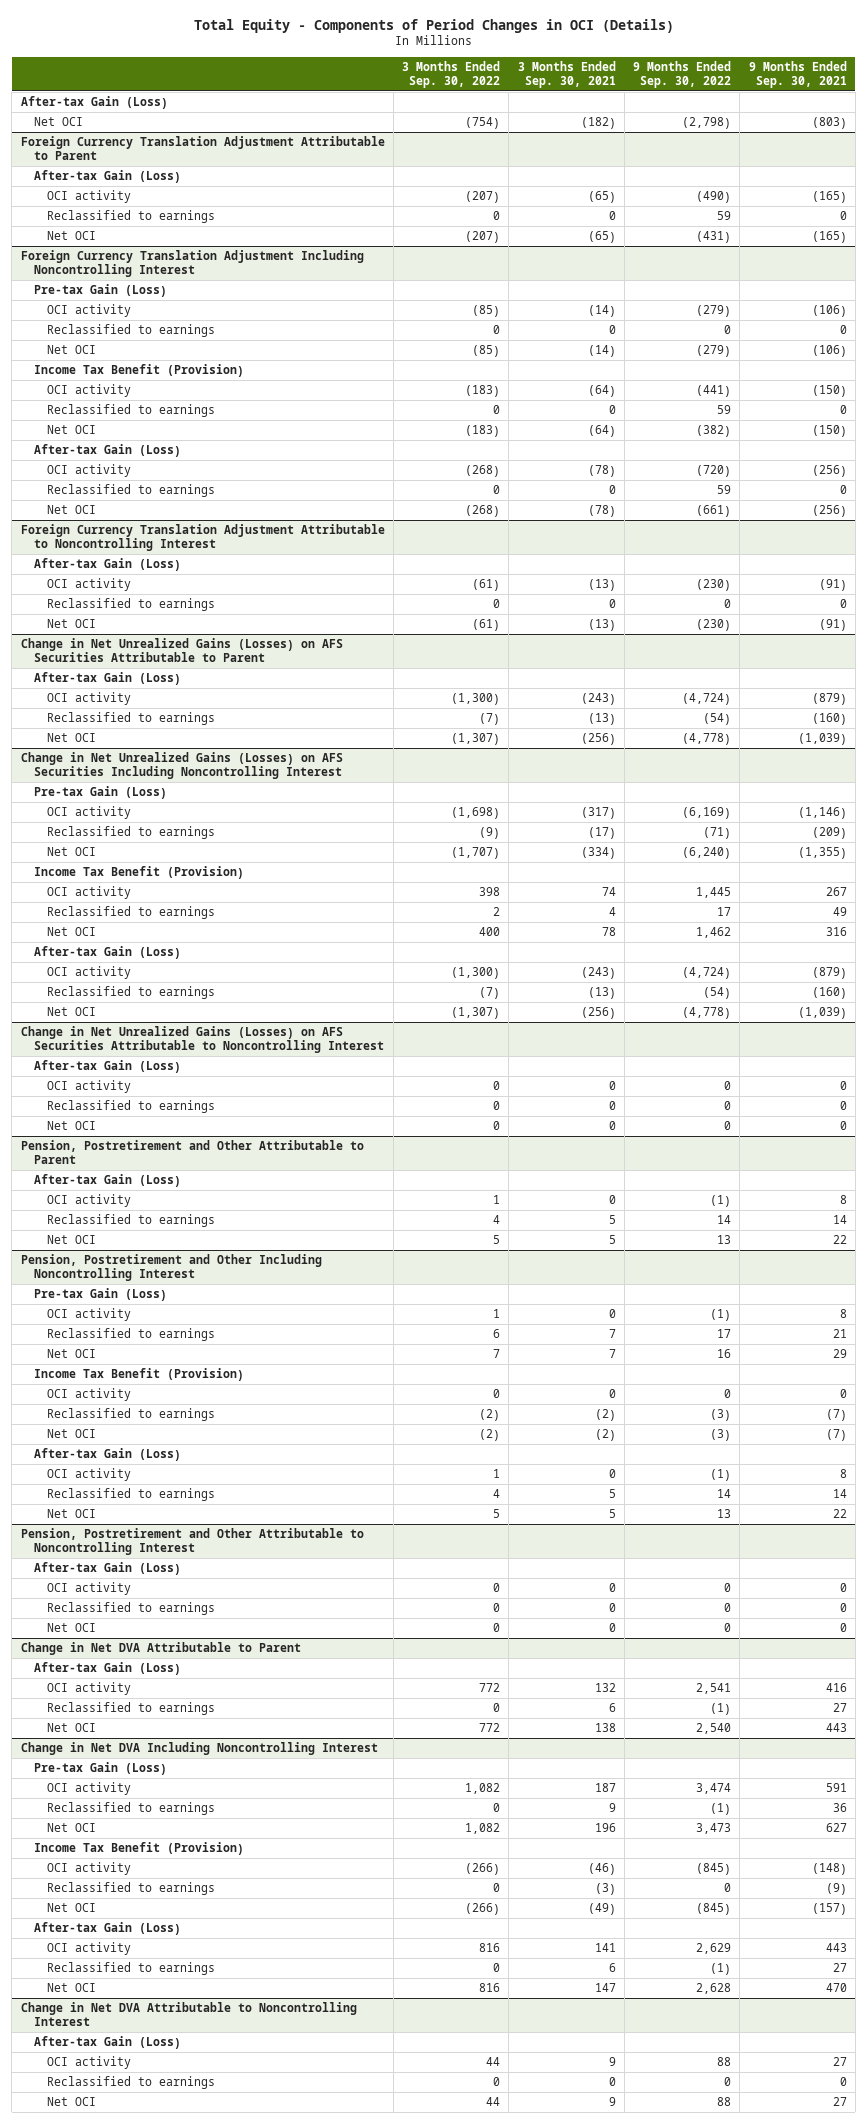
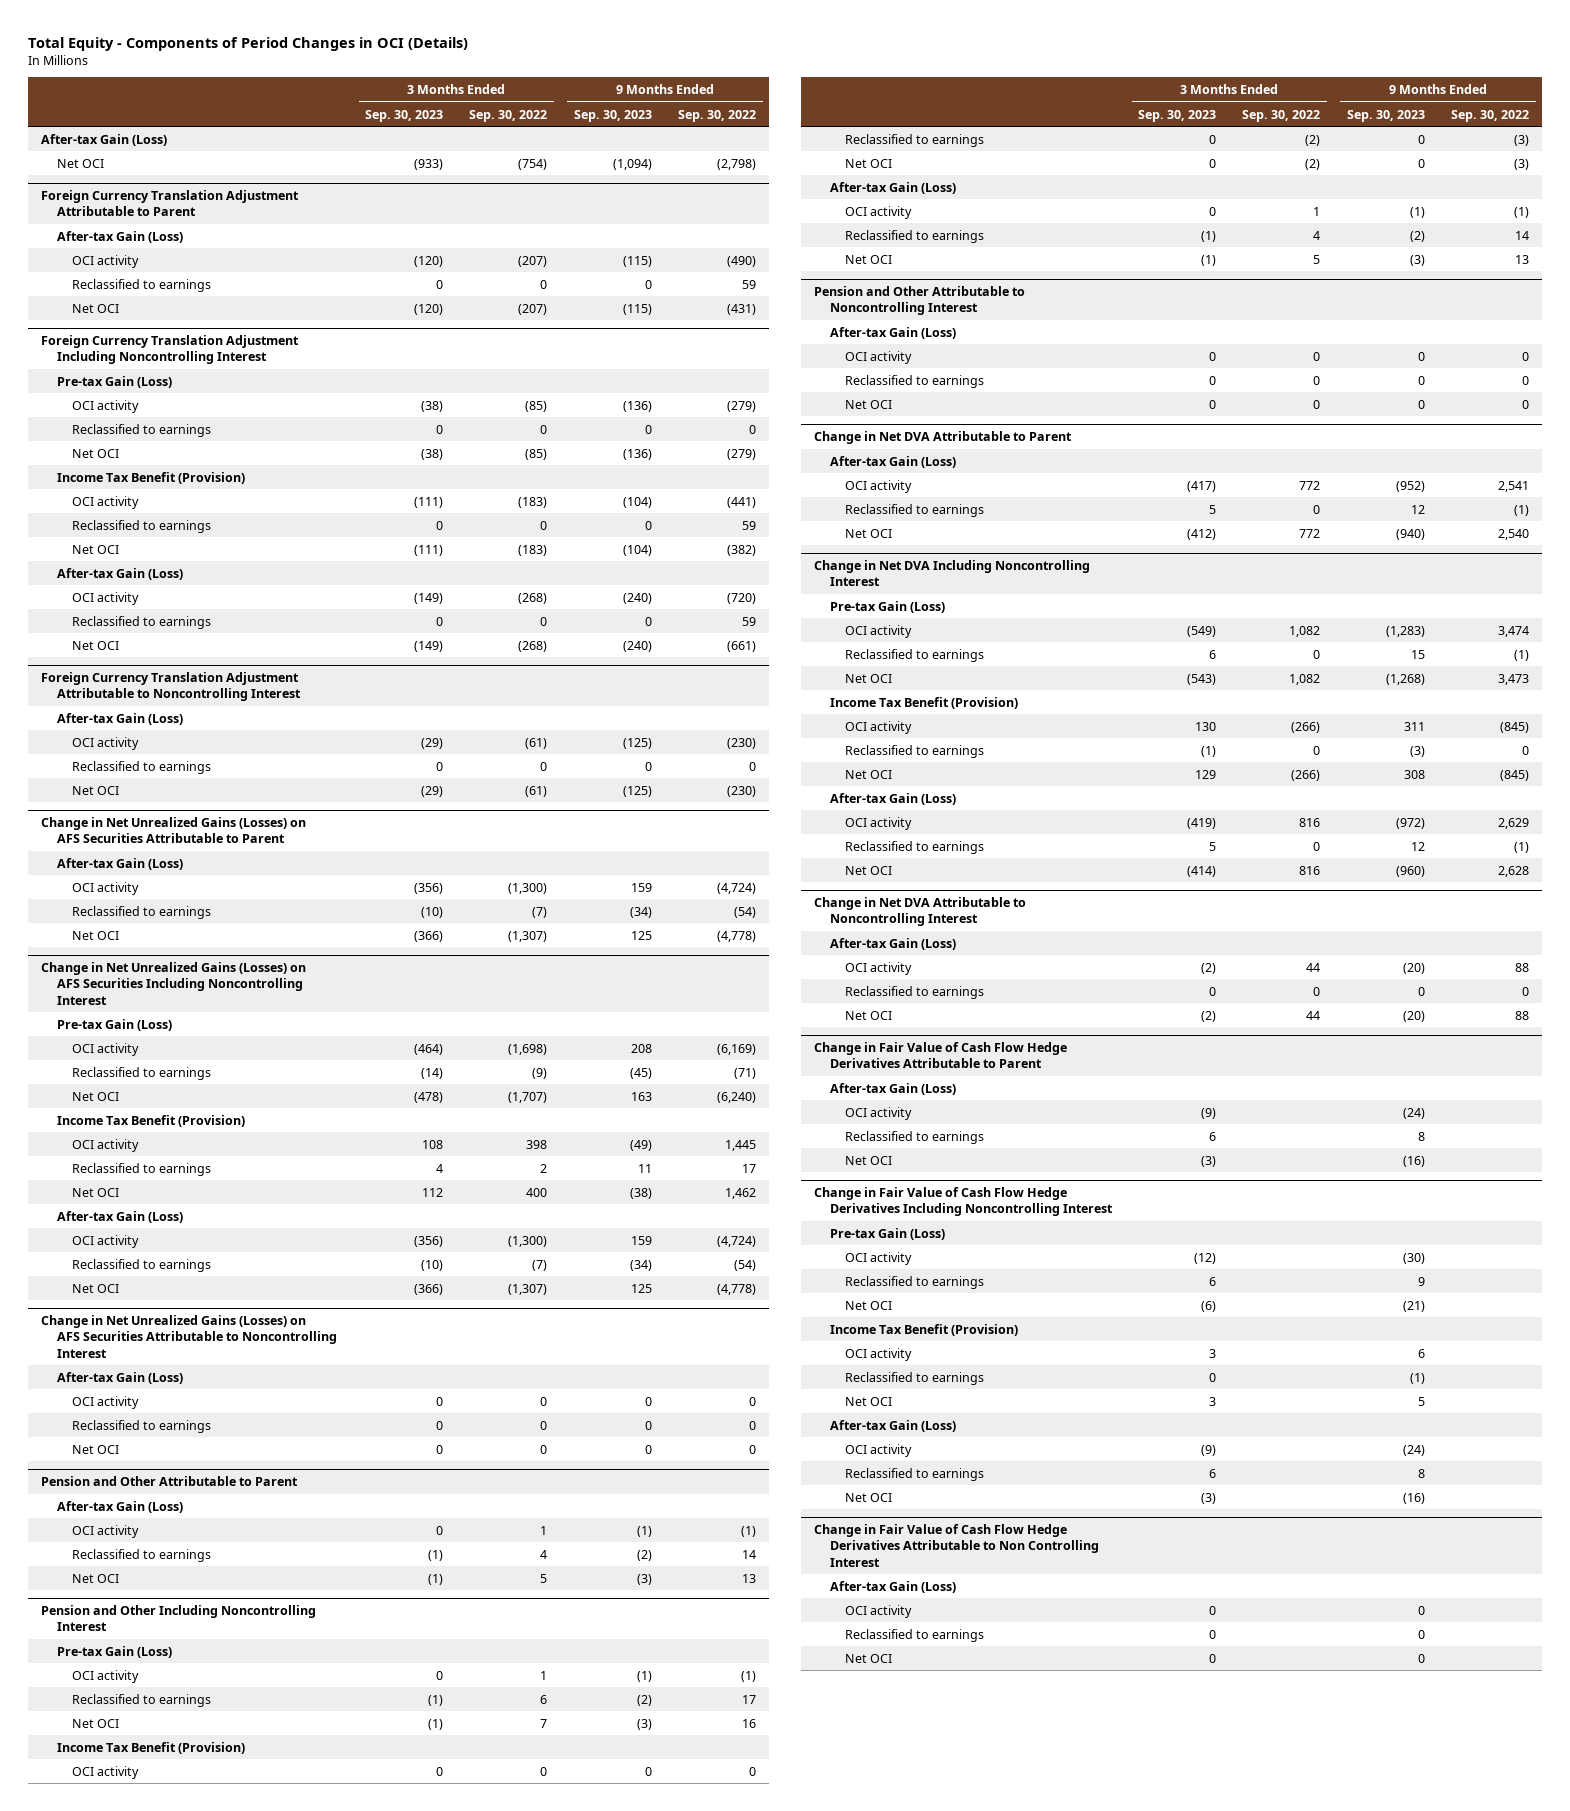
[517,60,616,89] 3 Months Ended Sep. 30, 2021 -> none
[748,60,847,89] 9 Months Ended Sep. 30, 2021 -> none
none -> [365,109,444,122] Sep. 30, 2023
none -> [573,109,652,122] Sep. 30, 2023
[20,1139,364,1165] Pension, Postretirement and Other Attributable to Parent -> [41,1475,299,1486] Pension and Other Attributable to Parent
[20,1253,322,1282] Pension, Postretirement and Other Including Noncontrolling Interest -> [41,1604,317,1632] Pension and Other Including Noncontrolling Interest
[20,1527,364,1556] Pension, Postretirement and Other Attributable to Noncontrolling Interest -> [814,285,1026,316] Pension and Other Attributable to Noncontrolling Interest
none -> [814,1041,1068,1069] Change in Fair Value of Cash Flow Hedge Derivatives Attributable to Parent
none -> [829,1082,956,1095] After-tax Gain (Loss)
none -> [845,1106,913,1120] OCI activity
none -> [845,1130,985,1144] Reclassified to earnings
none -> [845,1155,893,1165] Net OCI
none -> [814,1186,1113,1217] Change in Fair Value of Cash Flow Hedge Derivatives Including Noncontrolling Interest
none -> [829,1227,945,1240] Pre-tax Gain (Loss)
none -> [845,1251,913,1265] OCI activity
none -> [845,1275,985,1289] Reclassified to earnings
none -> [845,1300,893,1310] Net OCI
none -> [829,1323,1018,1336] Income Tax Benefit (Provision)
none -> [845,1347,913,1361] OCI activity
none -> [845,1371,985,1385] Reclassified to earnings
none -> [845,1396,893,1406] Net OCI
none -> [829,1419,956,1432] After-tax Gain (Loss)
none -> [845,1443,913,1457] OCI activity
none -> [845,1467,985,1481] Reclassified to earnings
none -> [845,1492,893,1502] Net OCI
none -> [814,1523,1099,1567] Change in Fair Value of Cash Flow Hedge Derivatives Attributable to Non Controlling Interest
none -> [829,1580,956,1593] After-tax Gain (Loss)
none -> [845,1604,913,1618] OCI activity
none -> [845,1628,985,1642] Reclassified to earnings
none -> [845,1653,893,1663] Net OCI

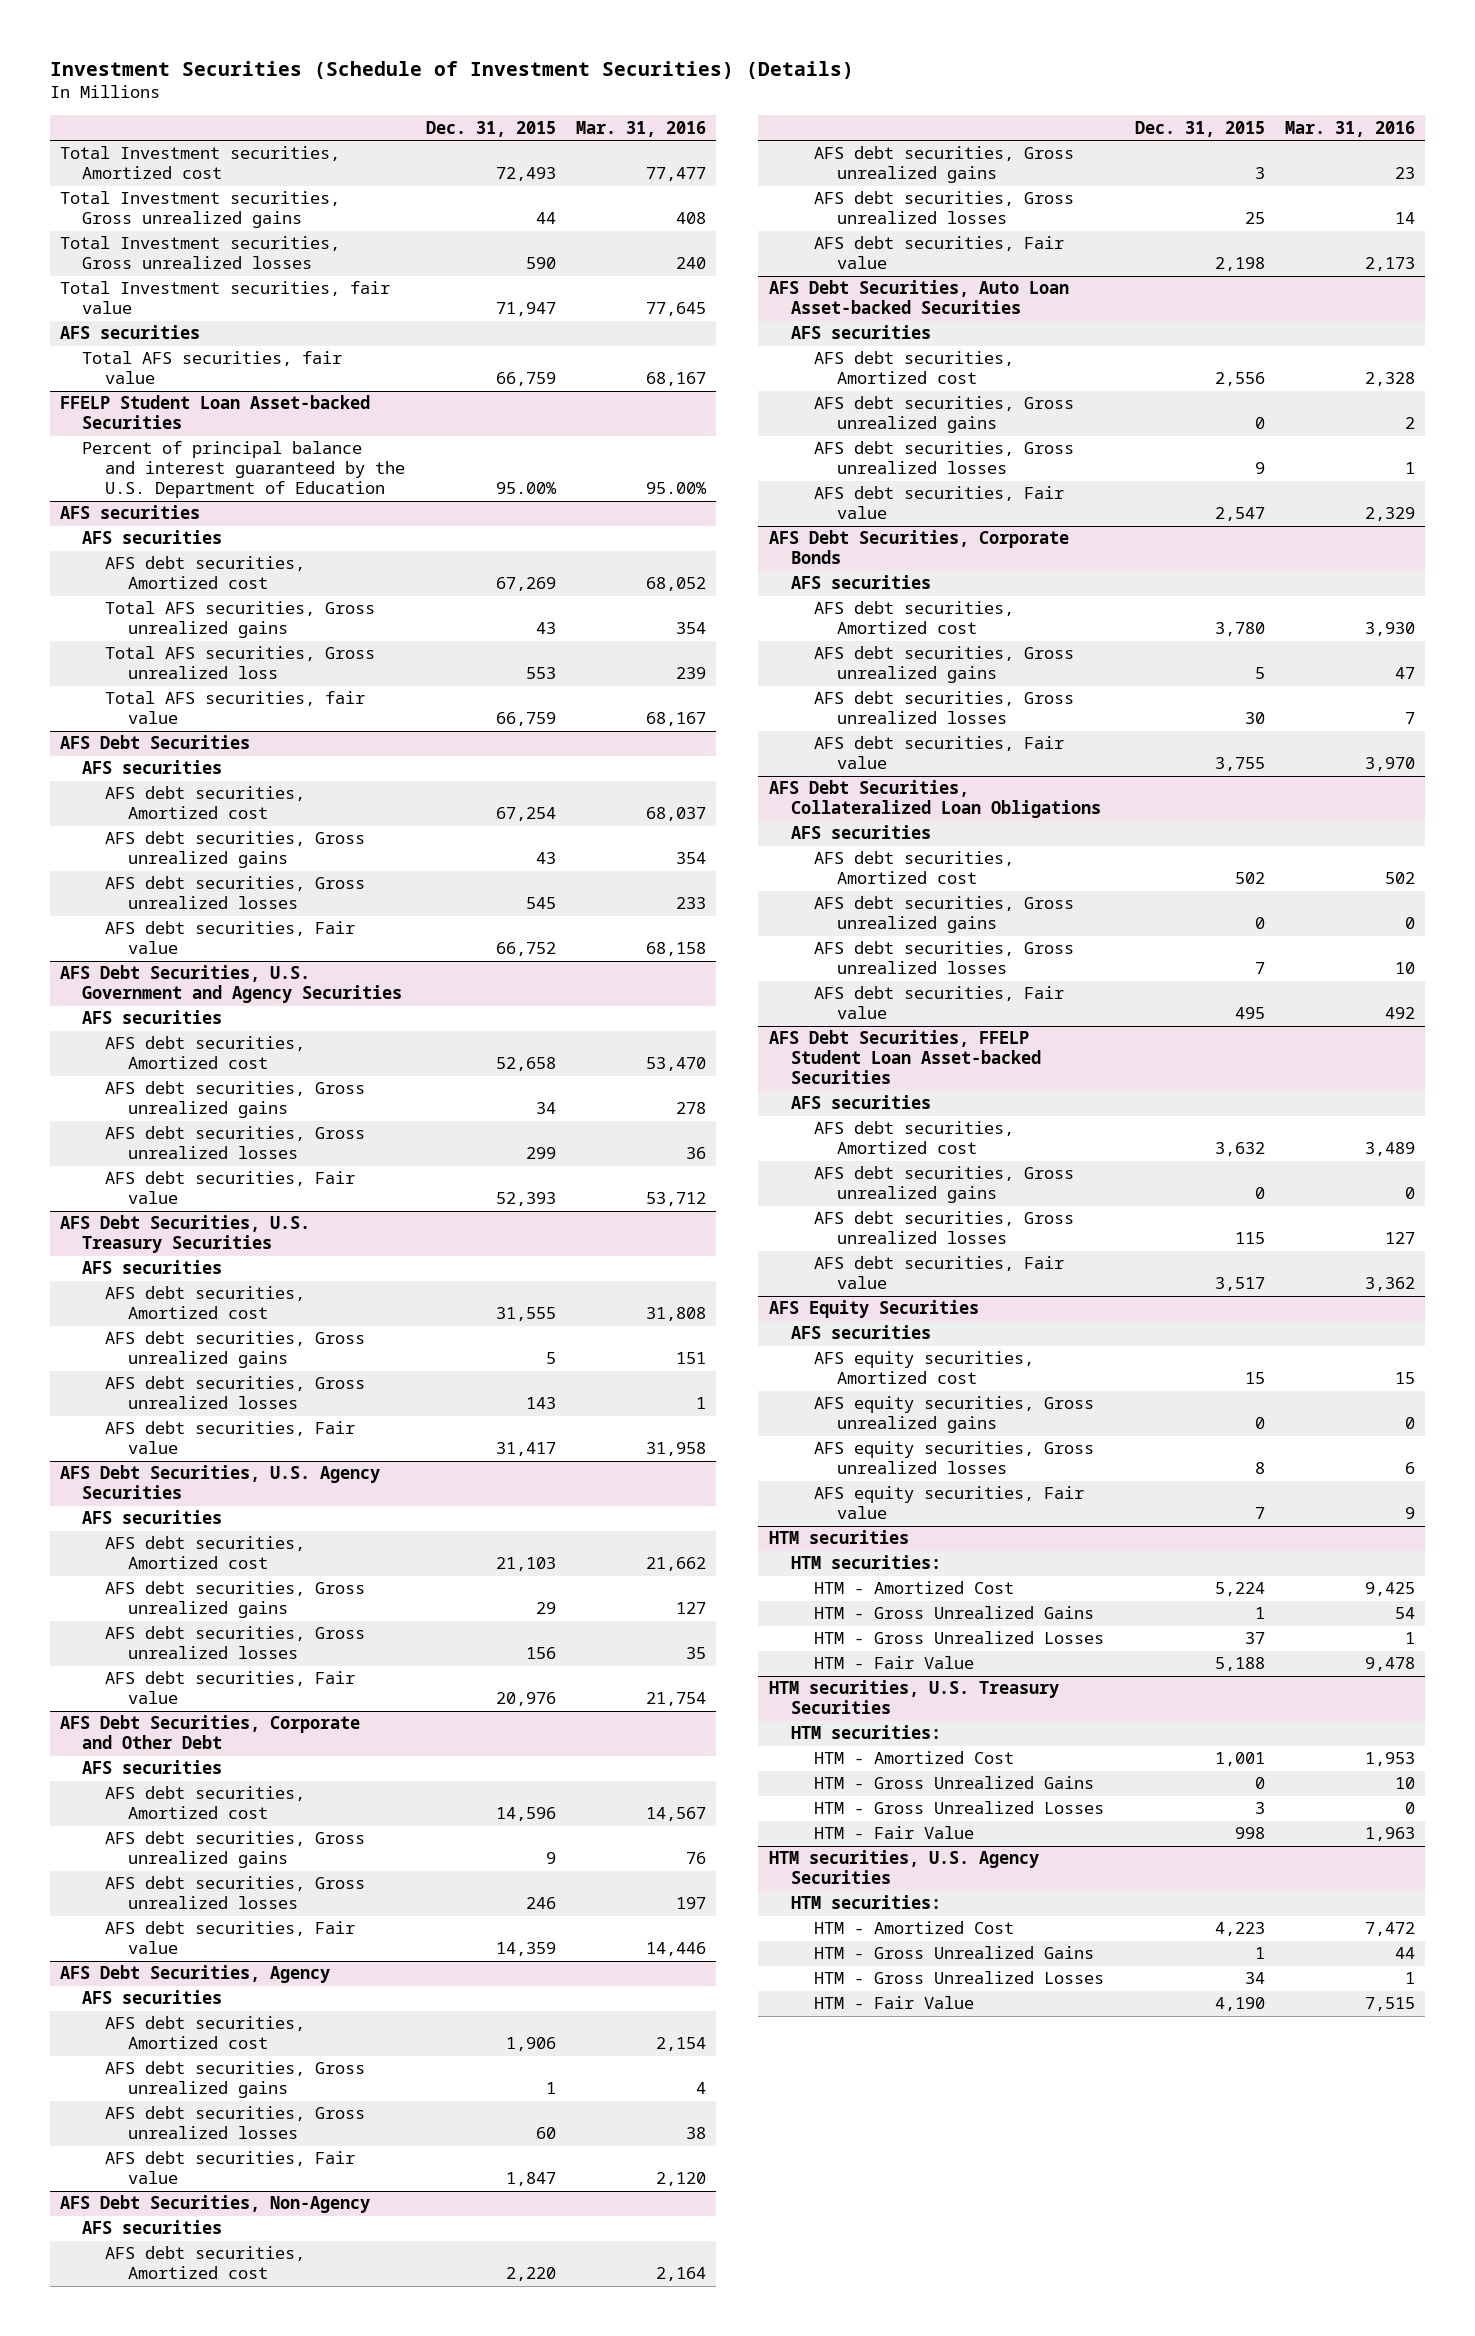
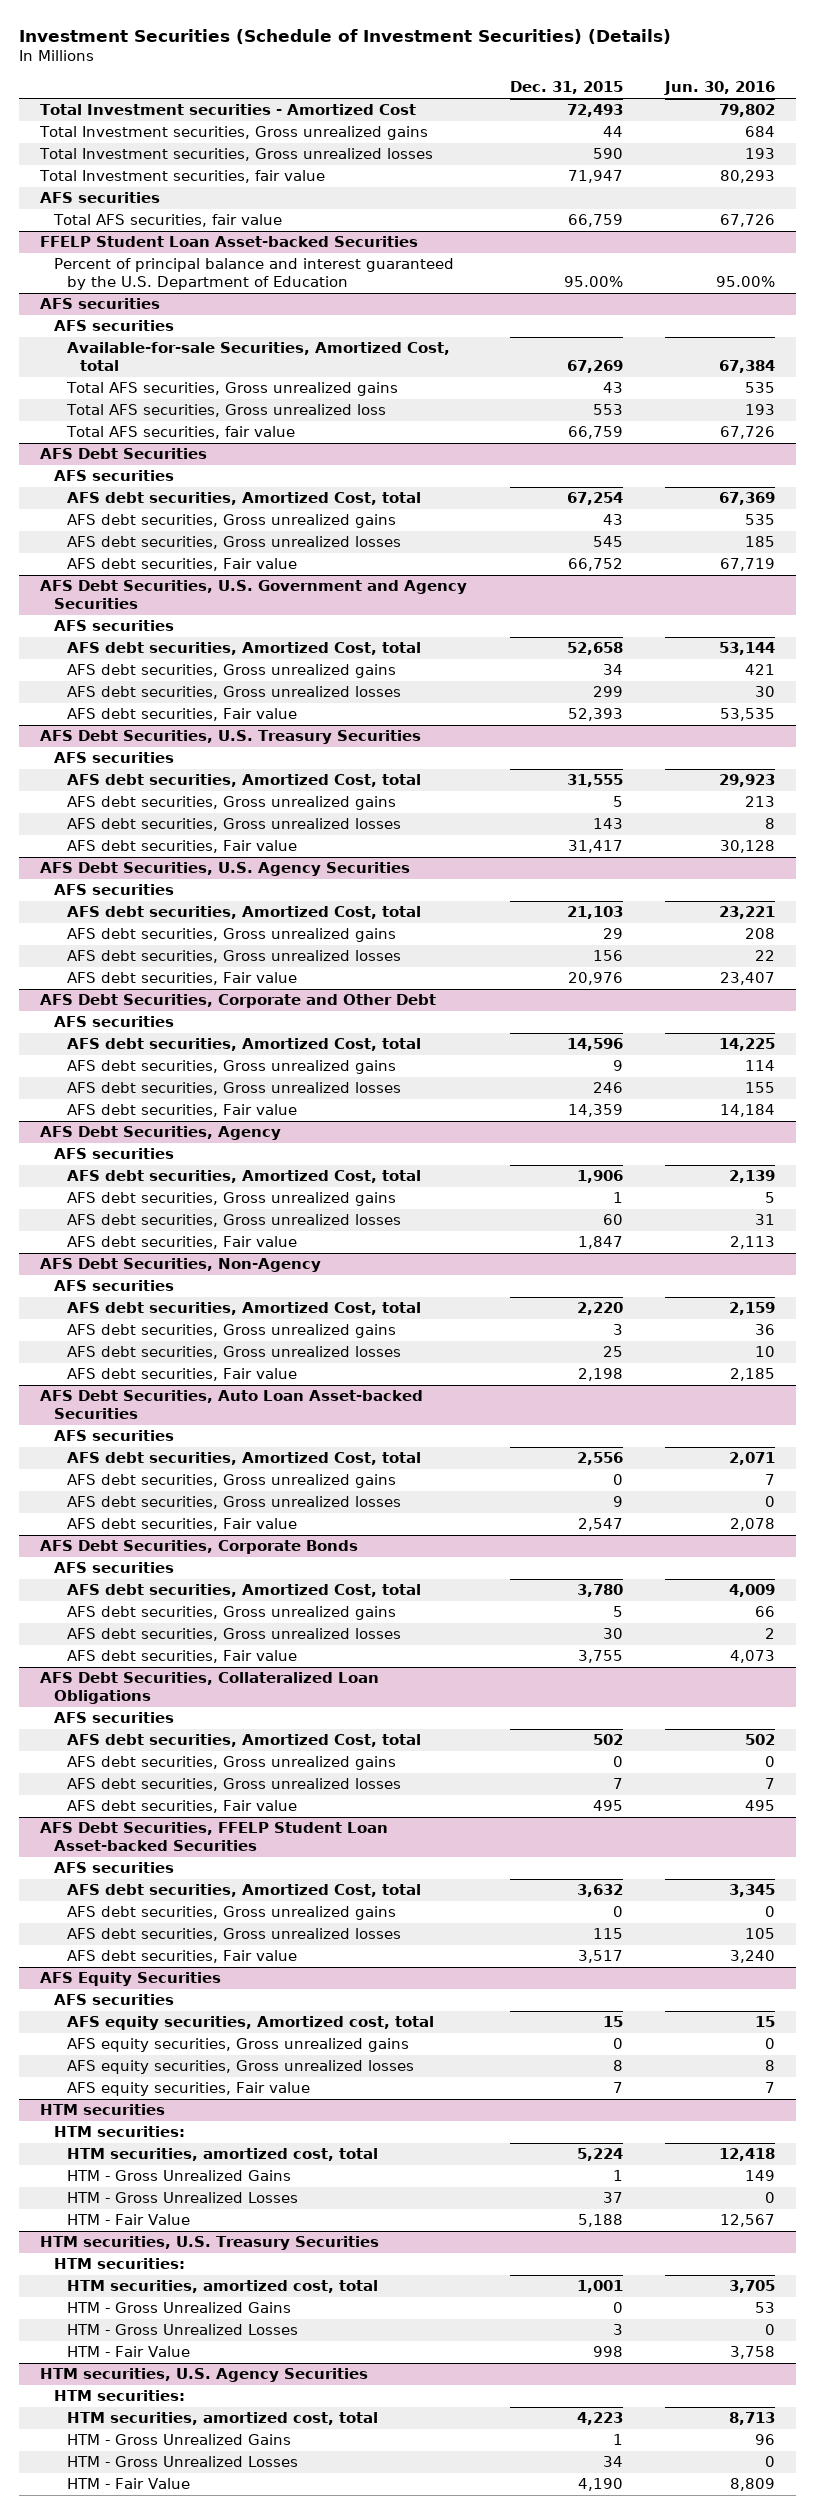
[576,120,707,137] Mar. 31, 2016 -> none
none -> [663,81,775,96] Jun. 30, 2016
[59,146,340,180] Total Investment securities, Amortized cost -> [40,104,417,116] Total Investment securities - Amortized Cost
[105,556,306,590] AFS debt securities, Amortized cost -> [66,342,450,372] Available-for-sale Securities, Amortized Cost, total
[105,786,306,820] AFS debt securities, Amortized cost -> [66,492,421,506] AFS debt securities, Amortized Cost, total
[105,1036,306,1070] AFS debt securities, Amortized cost -> [66,642,421,656] AFS debt securities, Amortized Cost, total
[105,1286,306,1320] AFS debt securities, Amortized cost -> [66,774,421,788] AFS debt securities, Amortized Cost, total
[105,1536,306,1570] AFS debt securities, Amortized cost -> [66,906,421,920] AFS debt securities, Amortized Cost, total
[105,1786,306,1820] AFS debt securities, Amortized cost -> [66,1038,421,1052] AFS debt securities, Amortized Cost, total
[105,2016,306,2050] AFS debt securities, Amortized cost -> [66,1170,421,1184] AFS debt securities, Amortized Cost, total
[105,2246,306,2280] AFS debt securities, Amortized cost -> [66,1302,421,1316] AFS debt securities, Amortized Cost, total
[814,351,1015,385] AFS debt securities, Amortized cost -> [66,1452,421,1466] AFS debt securities, Amortized Cost, total
[814,601,1015,635] AFS debt securities, Amortized cost -> [66,1584,421,1598] AFS debt securities, Amortized Cost, total
[814,851,1015,885] AFS debt securities, Amortized cost -> [66,1734,421,1748] AFS debt securities, Amortized Cost, total
[814,1121,1015,1155] AFS debt securities, Amortized cost -> [66,1884,421,1898] AFS debt securities, Amortized Cost, total
[814,1351,1035,1385] AFS equity securities, Amortized cost -> [66,2016,434,2031] AFS equity securities, Amortized cost, total
[814,1581,1015,1595] HTM - Amortized Cost -> [66,2148,378,2162] HTM securities, amortized cost, total
[814,1751,1015,1765] HTM - Amortized Cost -> [66,2280,378,2294] HTM securities, amortized cost, total
[814,1921,1015,1935] HTM - Amortized Cost -> [66,2412,378,2426] HTM securities, amortized cost, total

